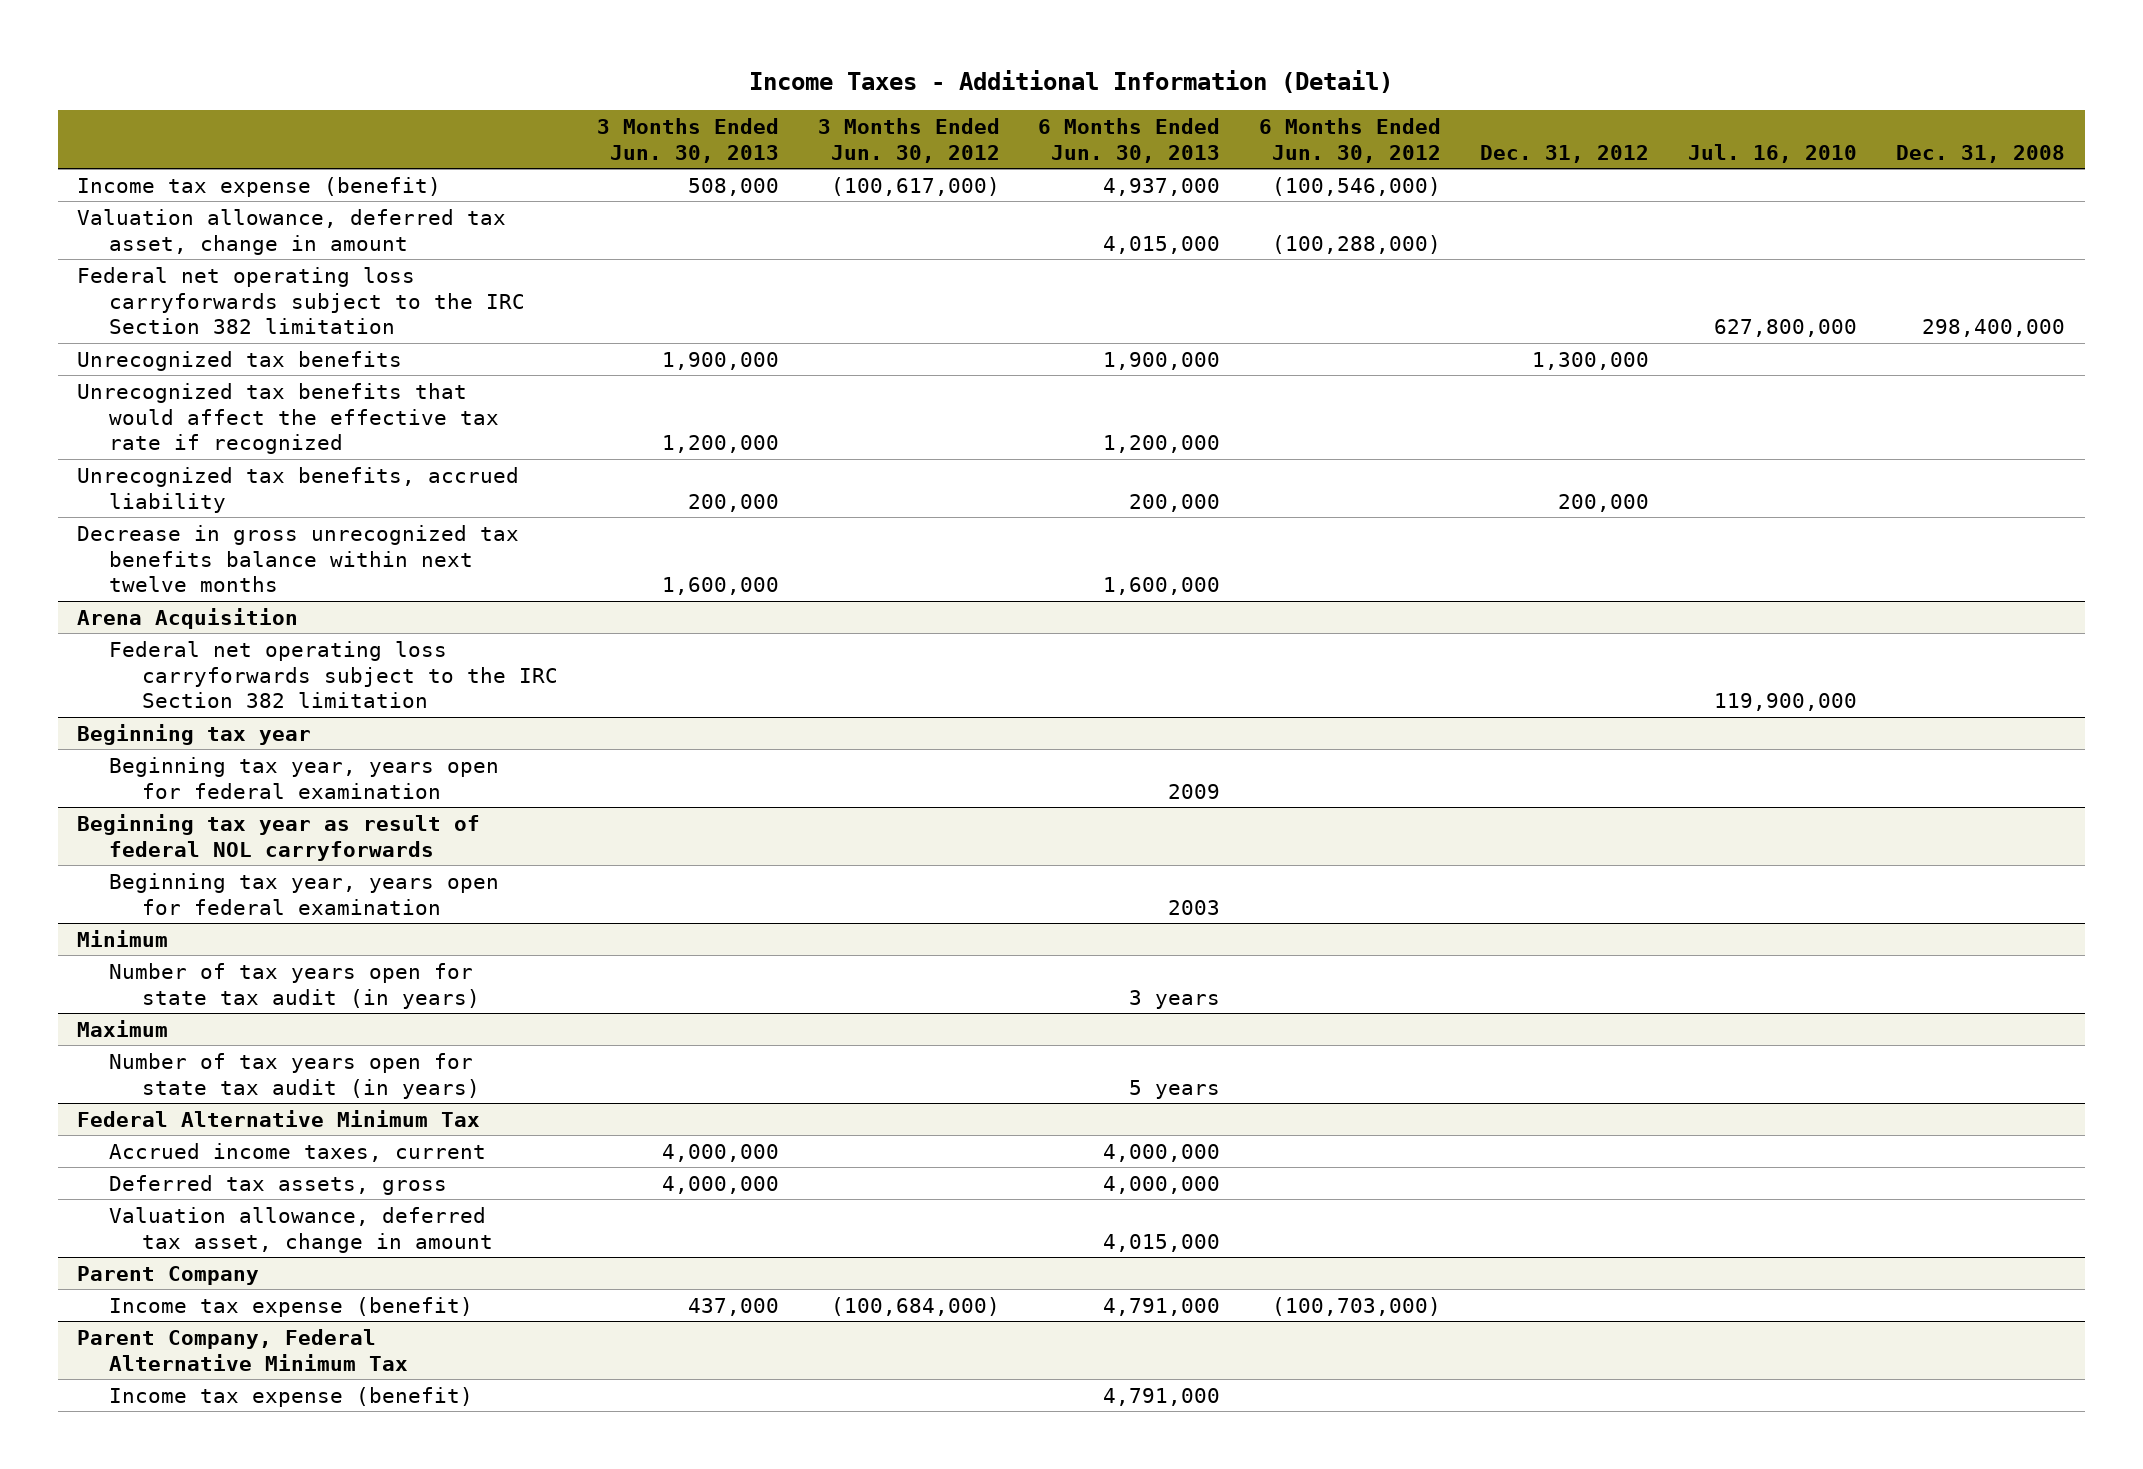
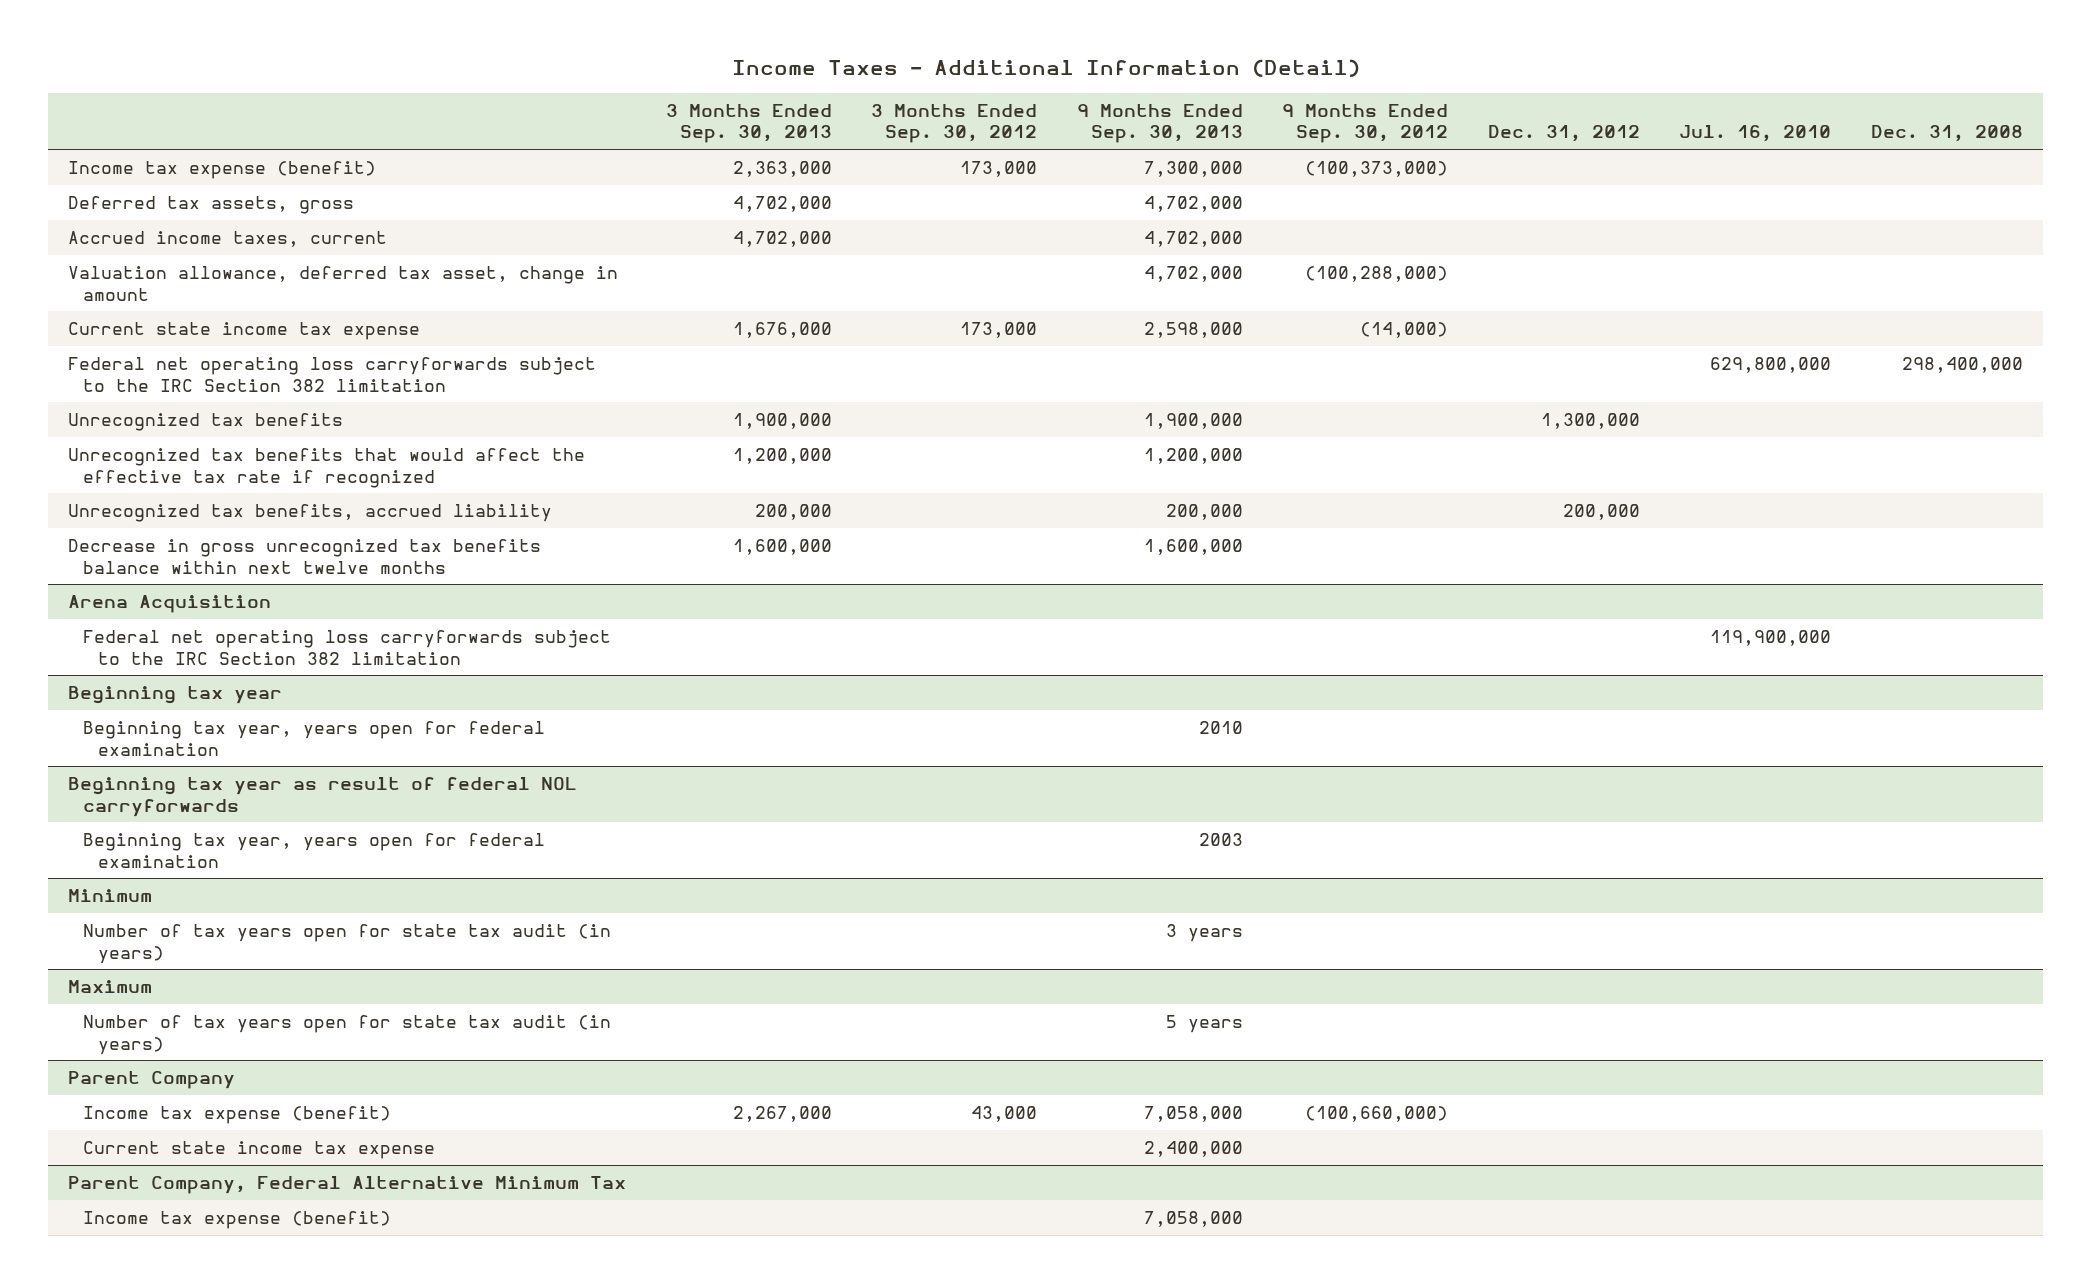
[596,117,779,163] 3 Months Ended Jun. 30, 2013 -> none
[817,117,1000,163] 3 Months Ended Jun. 30, 2012 -> none
[1038,117,1221,163] 6 Months Ended Jun. 30, 2013 -> none
[1259,117,1442,163] 6 Months Ended Jun. 30, 2012 -> none
none -> [665,103,832,144] 3 Months Ended Sep. 30, 2013
none -> [871,103,1038,144] 3 Months Ended Sep. 30, 2012
none -> [1076,103,1243,144] 9 Months Ended Sep. 30, 2013
none -> [1282,103,1449,144] 9 Months Ended Sep. 30, 2012
none -> [68,196,355,215] Deferred tax assets, gross
none -> [68,231,388,248] Accrued income taxes, current
none -> [68,322,421,341] Current state income tax expense
[1714,319,1858,338] 627,800,000 -> [1710,357,1832,374] 629,800,000
[77,1109,481,1127] Federal Alternative Minimum Tax -> none
[109,1142,487,1162] Accrued income taxes, current -> none
[109,1174,448,1195] Deferred tax assets, gross -> none
[109,1206,493,1253] Valuation allowance, deferred tax asset, change in amount -> none
none -> [82,1141,435,1160] Current state income tax expense

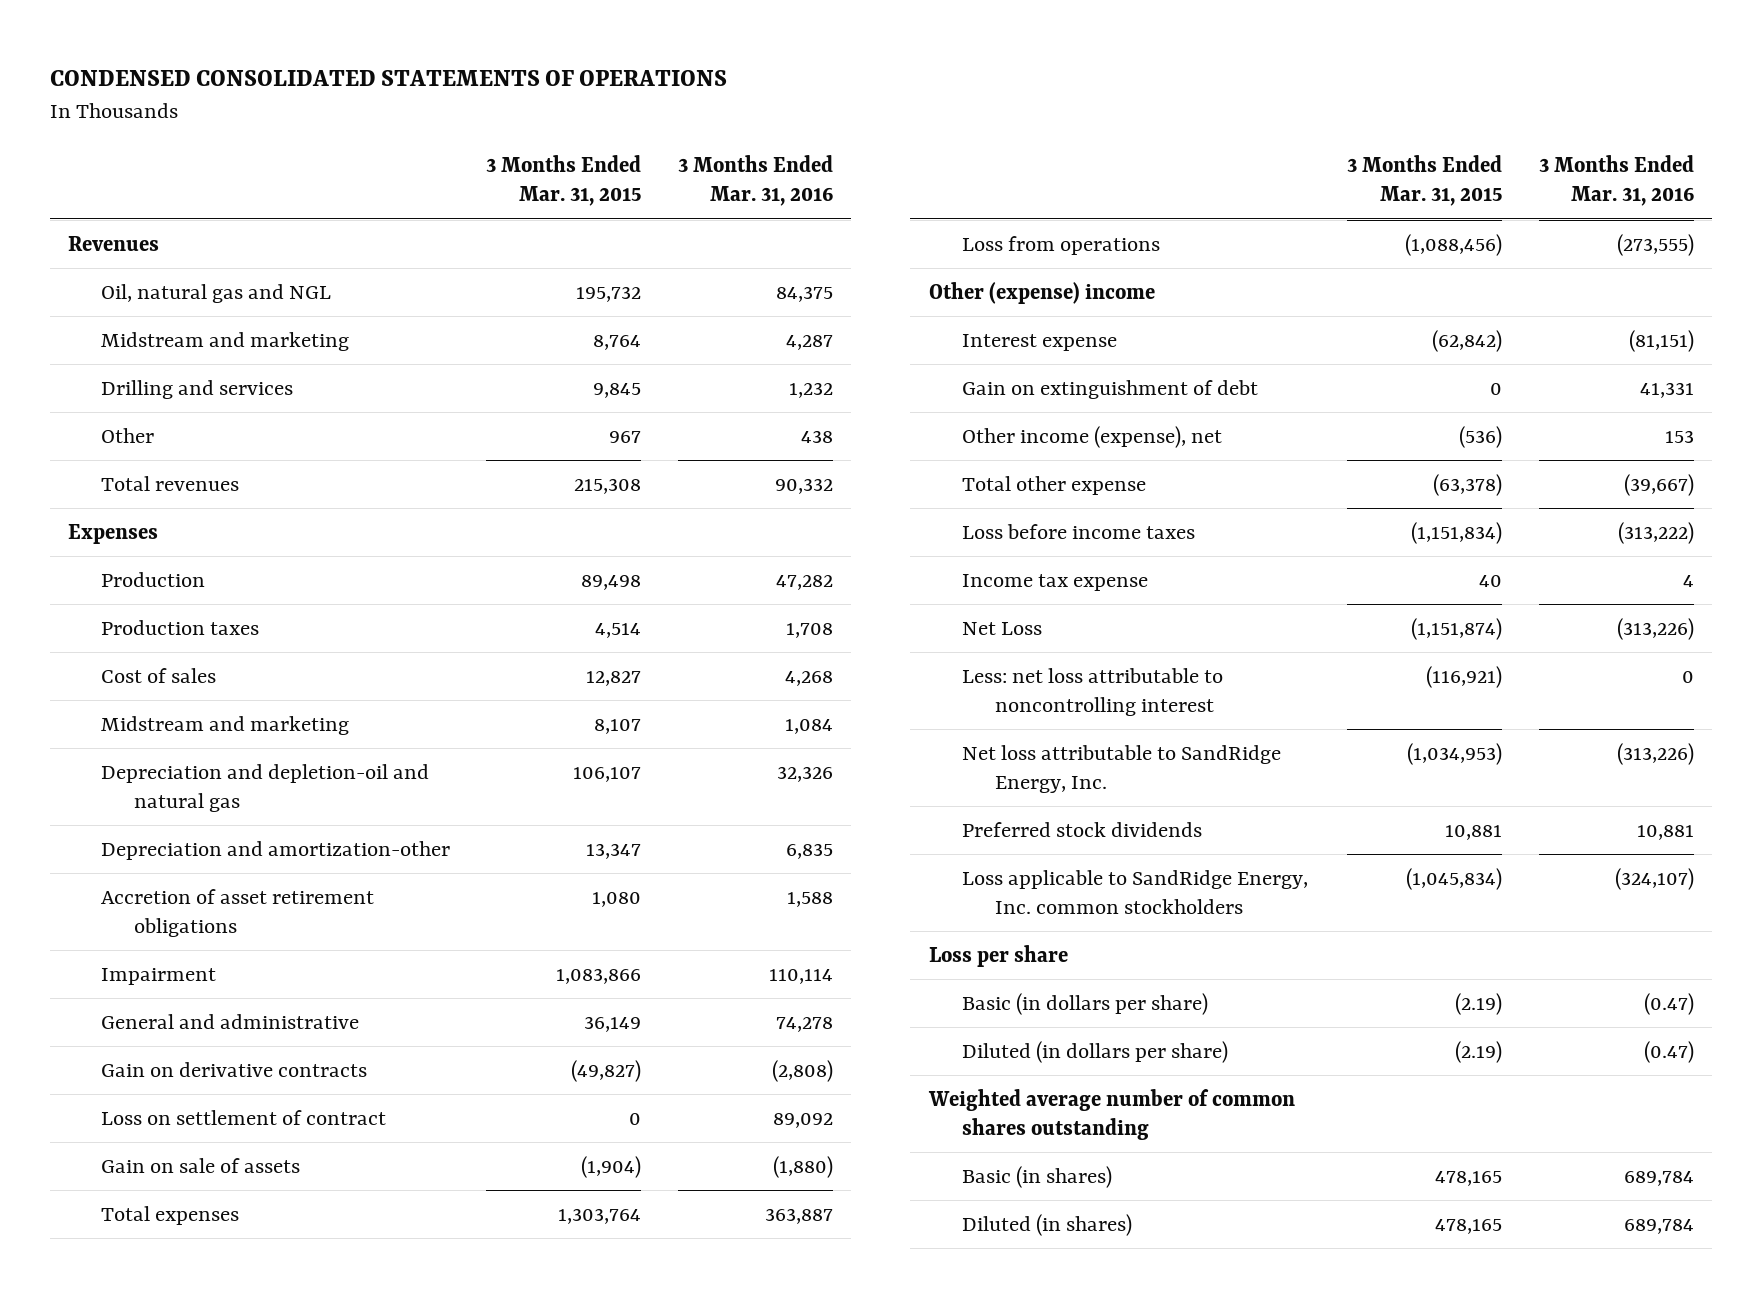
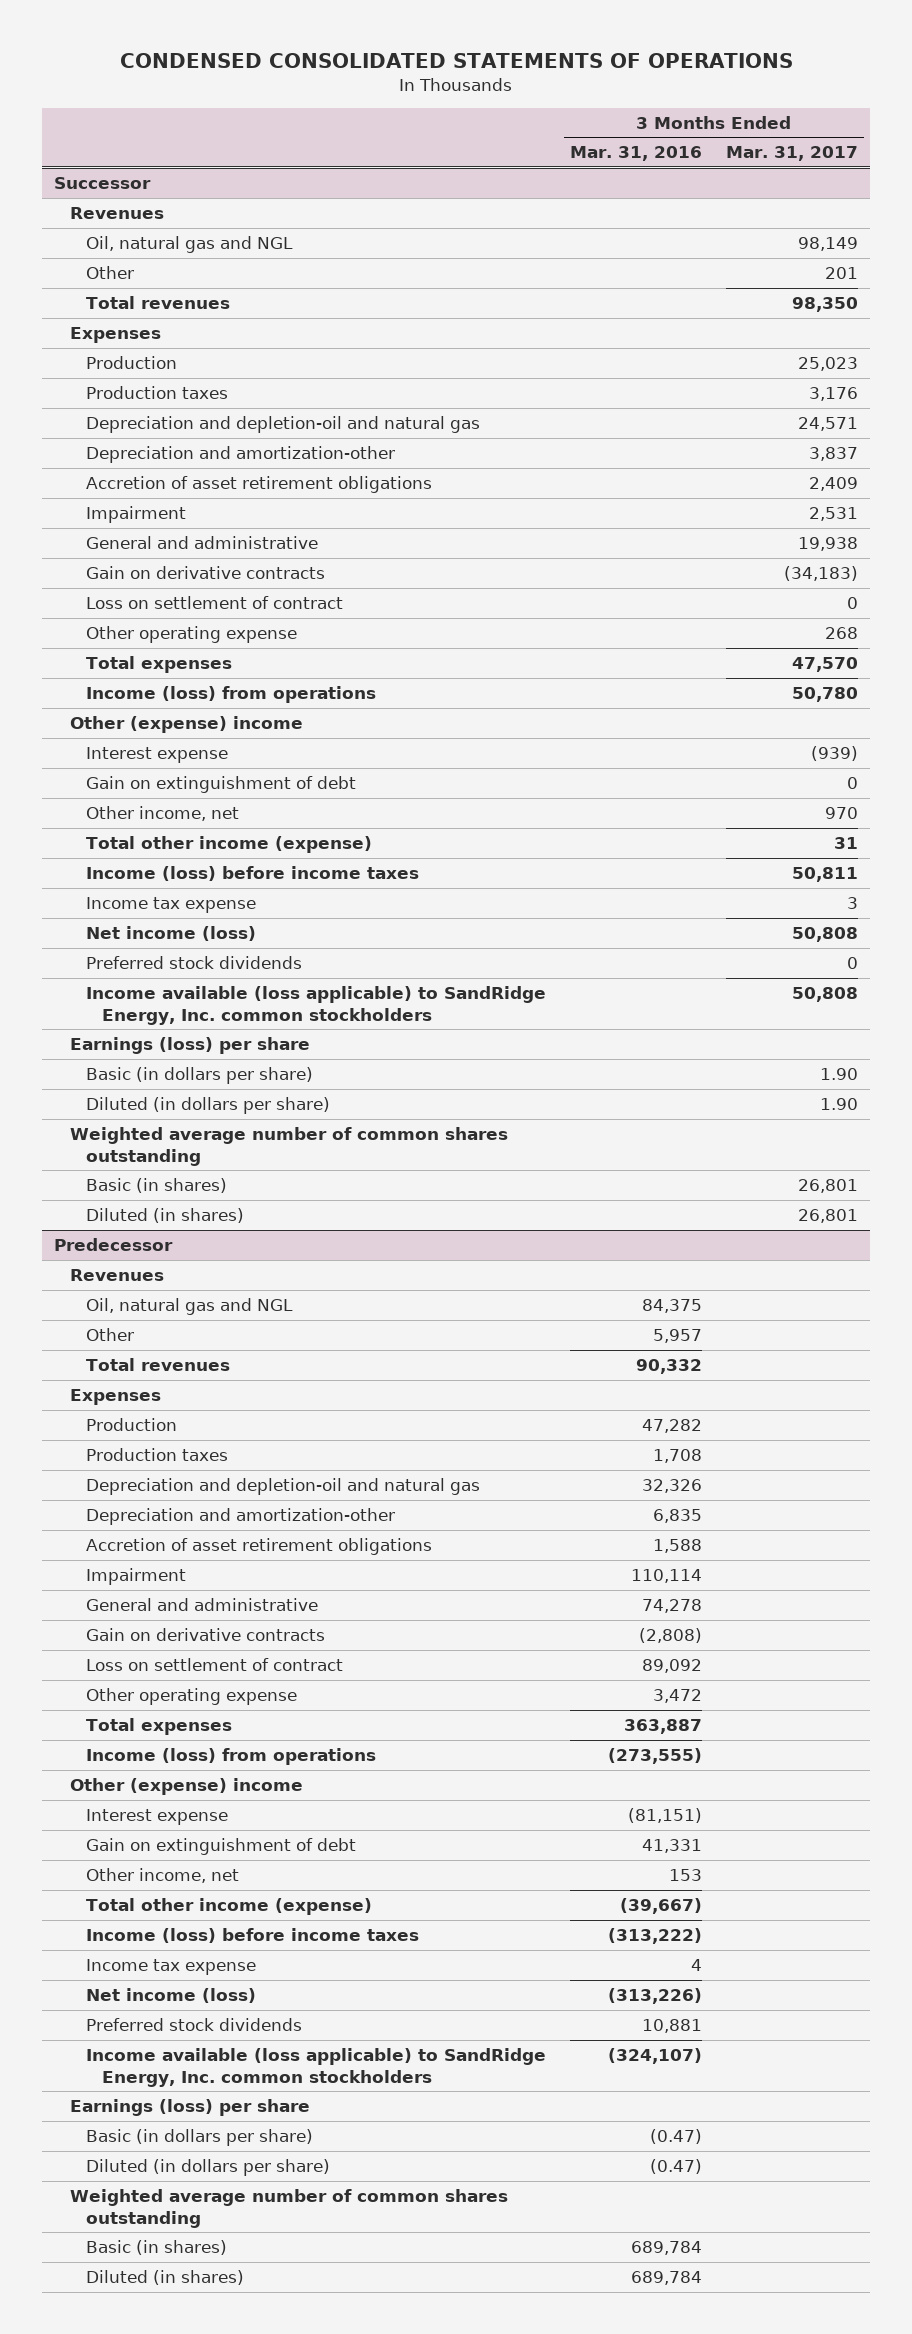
[486,155,642,207] 3 Months Ended Mar. 31, 2015 -> none
none -> [725,146,858,162] Mar. 31, 2017
none -> [53,176,151,189] Successor
none -> [69,206,164,219] Revenues
none -> [85,235,293,253] Oil, natural gas and NGL
none -> [85,265,134,279] Other
none -> [85,295,230,309] Total revenues
none -> [69,326,161,343] Expenses
none -> [85,355,177,369] Production
none -> [85,385,228,399] Production taxes
none -> [85,415,480,433] Depreciation and depletion-oil and natural gas
none -> [85,445,395,463] Depreciation and amortization-other
none -> [85,475,432,493] Accretion of asset retirement obligations
none -> [85,505,186,523] Impairment
none -> [85,535,318,549] General and administrative
none -> [85,565,325,579] Gain on derivative contracts
none -> [85,595,343,609] Loss on settlement of contract
none -> [85,625,297,643] Other operating expense
none -> [85,655,232,673] Total expenses
none -> [85,685,376,703] Income (loss) from operations
none -> [69,715,303,733] Other (expense) income
none -> [85,746,228,763] Interest expense
none -> [85,775,356,793] Gain on extinguishment of debt
none -> [85,805,239,821] Other income, net
none -> [85,835,372,853] Total other income (expense)
none -> [85,865,419,881] Income (loss) before income taxes
none -> [85,896,256,913] Income tax expense
none -> [85,925,256,941] Net income (loss)
none -> [85,955,302,969] Preferred stock dividends
none -> [85,985,546,1025] Income available (loss applicable) to SandRidge Energy, Inc. common stockholders
none -> [69,1036,310,1054] Earnings (loss) per share
none -> [85,1066,313,1084] Basic (in dollars per share)
none -> [85,1096,330,1114] Diluted (in dollars per share)
none -> [69,1126,508,1166] Weighted average number of common shares outstanding
none -> [85,1177,227,1193] Basic (in shares)
none -> [85,1207,244,1223] Diluted (in shares)
none -> [53,1237,173,1251] Predecessor
[100,331,349,351] Midstream and marketing -> none
[100,379,293,399] Drilling and services -> none
[801,429,834,443] 438 -> [652,1328,702,1343] 5,957
[100,667,216,683] Cost of sales -> none
[100,715,349,735] Midstream and marketing -> none
[100,1157,300,1173] Gain on sale of assets -> none
none -> [85,1687,297,1705] Other operating expense
[961,235,1160,255] Loss from operations -> [85,1747,376,1765] Income (loss) from operations
[961,425,1222,448] Other income (expense), net -> [85,1867,239,1883] Other income, net
[961,475,1146,495] Total other expense -> [85,1897,372,1915] Total other income (expense)
[961,523,1195,539] Loss before income taxes -> [85,1927,419,1943] Income (loss) before income taxes
[961,667,1223,716] Less: net loss attributable to noncontrolling interest -> none
[961,744,1281,793] Net loss attributable to SandRidge Energy, Inc. -> none
[961,621,1042,635] Net Loss -> [85,1987,256,2003] Net income (loss)
[961,869,1308,914] Loss applicable to SandRidge Energy, Inc. common stockholders -> [85,2047,546,2087] Income available (loss applicable) to SandRidge Energy, Inc. common stockholders
[928,944,1068,967] Loss per share -> [69,2098,310,2116] Earnings (loss) per share

